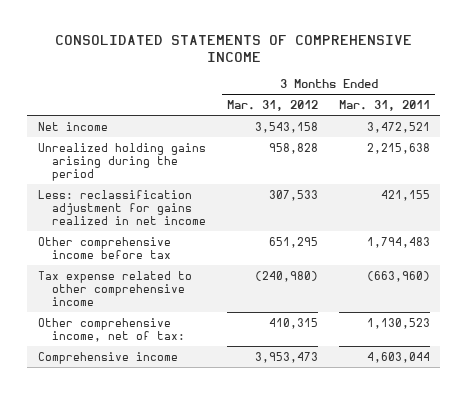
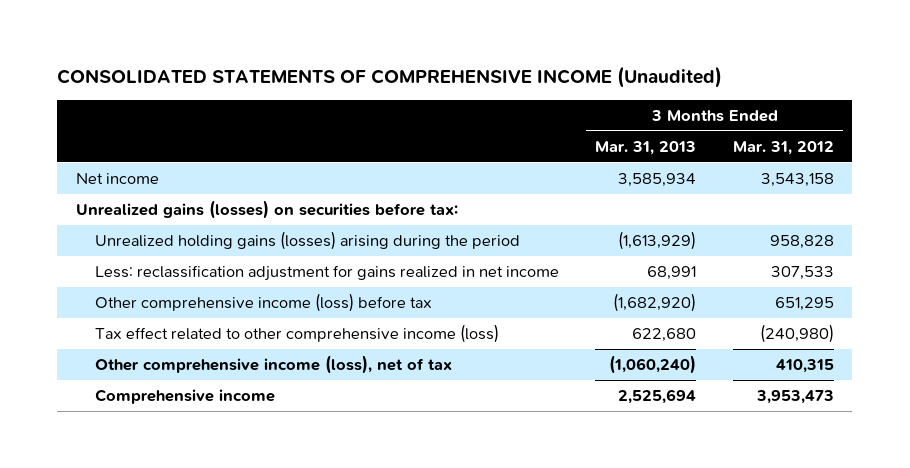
[54,34,412,63] CONSOLIDATED STATEMENTS OF COMPREHENSIVE INCOME -> [57,66,723,89] CONSOLIDATED STATEMENTS OF COMPREHENSIVE INCOME (Unaudited)
[338,100,430,112] Mar. 31, 2011 -> none
none -> [595,140,697,155] Mar. 31, 2013
none -> [75,200,458,220] Unrealized gains (losses) on securities before tax:
[37,142,206,182] Unrealized holding gains arising during the period -> [94,231,520,251] Unrealized holding gains (losses) arising during the period
[37,236,172,259] Other comprehensive income before tax -> [94,293,432,313] Other comprehensive income (loss) before tax
[37,270,192,307] Tax expense related to other comprehensive income -> [94,324,499,344] Tax effect related to other comprehensive income (loss)
[37,317,186,342] Other comprehensive income, net of tax: -> [94,355,452,375] Other comprehensive income (loss), net of tax

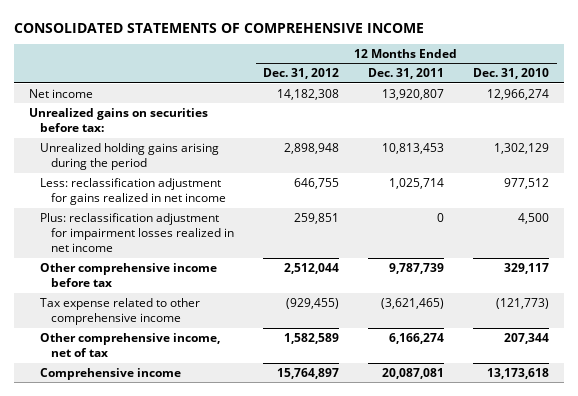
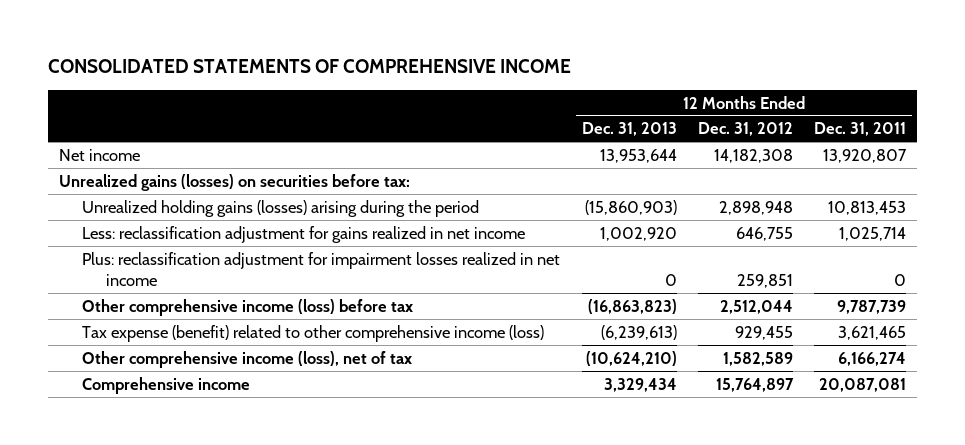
[473,68,550,80] Dec. 31, 2010 -> none
none -> [581,122,677,137] Dec. 31, 2013
[28,107,208,133] Unrealized gains on securities before tax: -> [58,173,410,191] Unrealized gains (losses) on securities before tax:
[39,142,219,171] Unrealized holding gains arising during the period -> [82,199,480,217] Unrealized holding gains (losses) arising during the period
[39,262,217,288] Other comprehensive income before tax -> [82,298,414,316] Other comprehensive income (loss) before tax
[39,297,200,326] Tax expense related to other comprehensive income -> [82,324,545,342] Tax expense (benefit) related to other comprehensive income (loss)
[286,297,340,309] (929,455) -> [734,325,793,340] 929,455
[381,297,445,309] (3,621,465) -> [838,325,907,340] 3,621,465
[39,332,220,358] Other comprehensive income, net of tax -> [82,350,413,368] Other comprehensive income (loss), net of tax

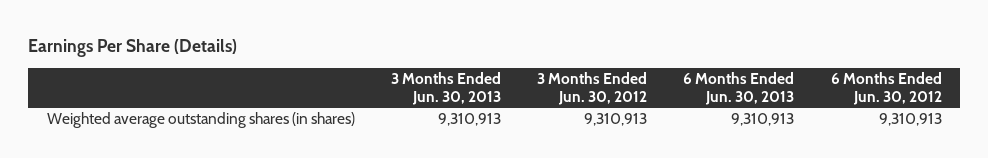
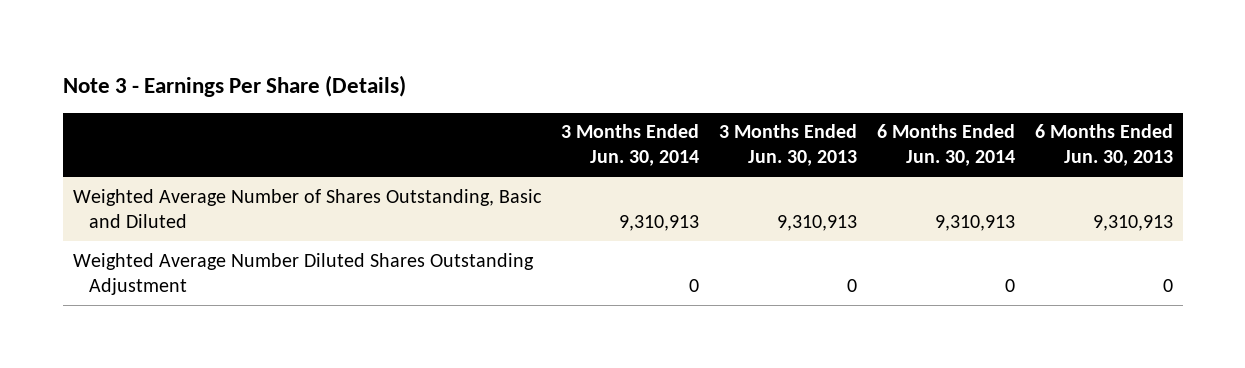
[28,39,238,58] Earnings Per Share (Details) -> [62,75,406,98] Note 3 - Earnings Per Share (Details)
[537,71,648,105] 3 Months Ended Jun. 30, 2012 -> none
[830,71,942,105] 6 Months Ended Jun. 30, 2012 -> none
none -> [560,124,699,167] 3 Months Ended Jun. 30, 2014
none -> [876,124,1015,167] 6 Months Ended Jun. 30, 2014
[46,112,355,129] Weighted average outstanding shares (in shares) -> [72,188,542,228] Weighted Average Number of Shares Outstanding, Basic and Diluted
none -> [72,252,534,295] Weighted Average Number Diluted Shares Outstanding Adjustment

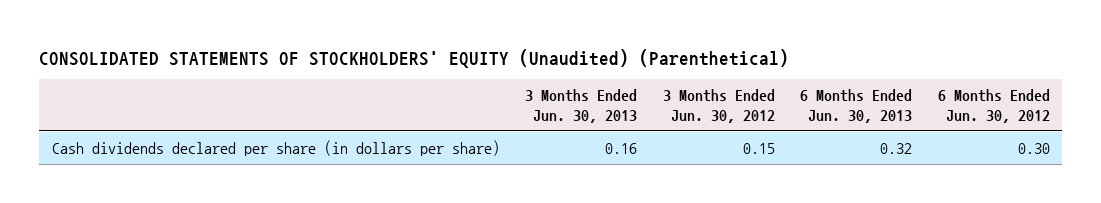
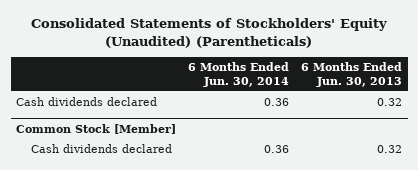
[38,48,789,68] CONSOLIDATED STATEMENTS OF STOCKHOLDERS' EQUITY (Unaudited) (Parenthetical) -> [31,18,388,48] Consolidated Statements of Stockholders' Equity (Unaudited) (Parentheticals)
[525,89,638,123] 3 Months Ended Jun. 30, 2013 -> none
[662,89,775,123] 3 Months Ended Jun. 30, 2012 -> none
[937,89,1050,123] 6 Months Ended Jun. 30, 2012 -> none
none -> [188,62,290,87] 6 Months Ended Jun. 30, 2014
[51,140,500,157] Cash dividends declared per share (in dollars per share) -> [16,97,158,107] Cash dividends declared
none -> [16,124,177,135] Common Stock [Member]
none -> [30,144,172,154] Cash dividends declared

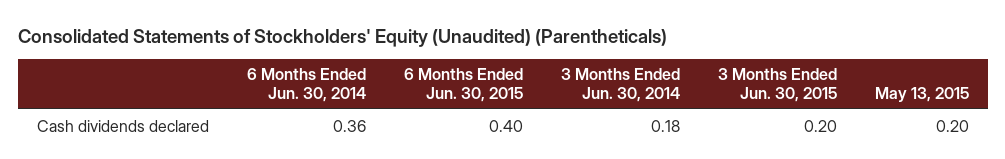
[300,62,402,87] 6 Months Ended Jun. 30, 2013 -> none
none -> [403,68,523,102] 6 Months Ended Jun. 30, 2015
none -> [560,68,680,102] 3 Months Ended Jun. 30, 2014
none -> [717,68,837,102] 3 Months Ended Jun. 30, 2015
none -> [874,86,969,102] May 13, 2015
[16,124,177,135] Common Stock [Member] -> none
[30,144,172,154] Cash dividends declared -> none

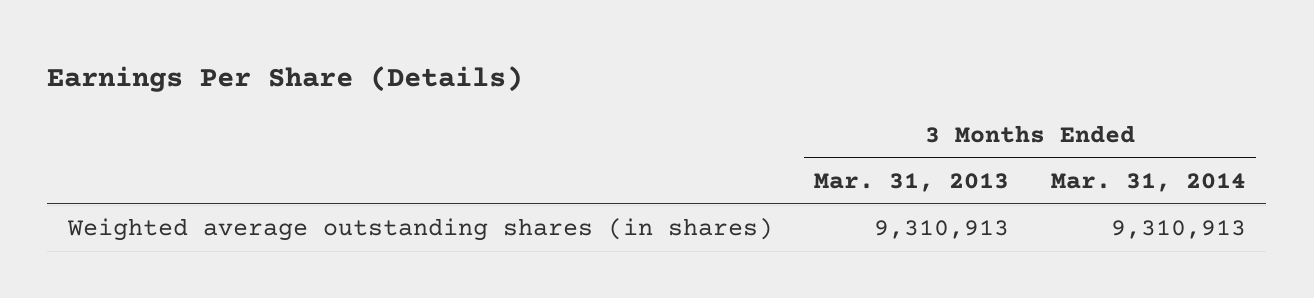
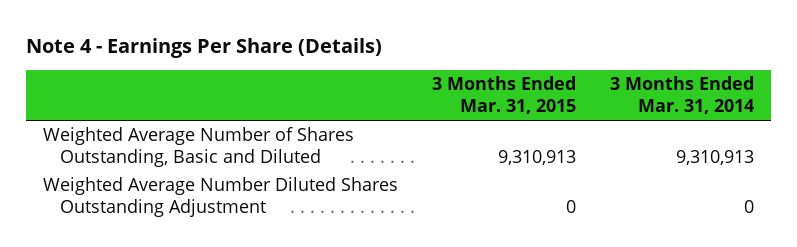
[47,66,524,93] Earnings Per Share (Details) -> [26,37,383,58] Note 4 - Earnings Per Share (Details)
[814,173,1010,193] Mar. 31, 2013 -> none
none -> [431,76,576,114] 3 Months Ended Mar. 31, 2015
[66,218,773,242] Weighted average outstanding shares (in shares) -> [42,127,354,167] Weighted Average Number of Shares Outstanding, Basic and Diluted
none -> [42,177,398,217] Weighted Average Number Diluted Shares Outstanding Adjustment

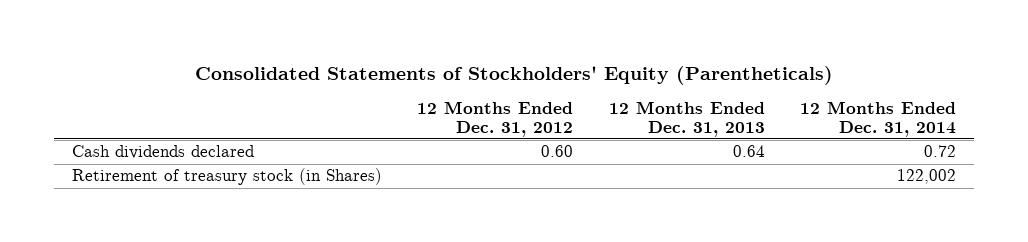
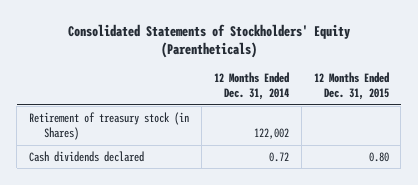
[417,100,574,137] 12 Months Ended Dec. 31, 2012 -> none
[608,100,765,137] 12 Months Ended Dec. 31, 2013 -> none
none -> [313,72,389,101] 12 Months Ended Dec. 31, 2015
[71,145,254,160] Cash dividends declared -> [29,150,145,162] Cash dividends declared

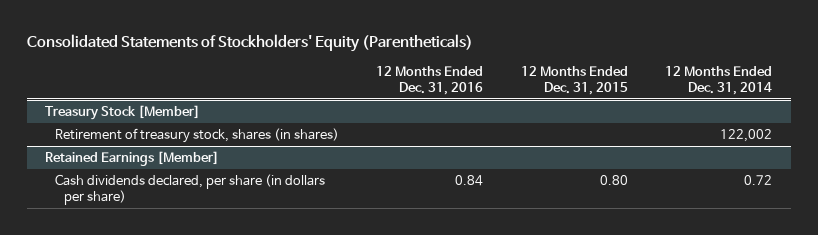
none -> [376,66,484,95] 12 Months Ended Dec. 31, 2016
none -> [45,105,201,121] Treasury Stock [Member]
[29,111,190,141] Retirement of treasury stock (in Shares) -> [54,128,339,144] Retirement of treasury stock, shares (in shares)
none -> [45,151,220,167] Retained Earnings [Member]
[29,150,145,162] Cash dividends declared -> [54,174,325,205] Cash dividends declared, per share (in dollars per share)

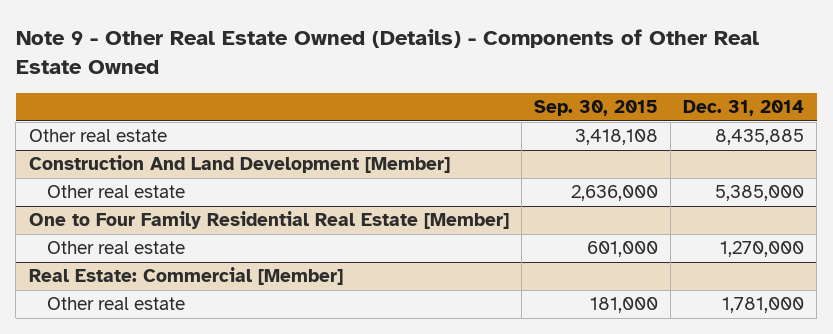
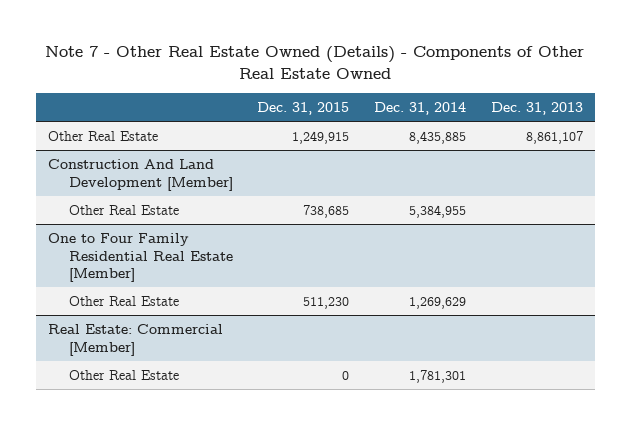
[15,29,759,75] Note 9 - Other Real Estate Owned (Details) - Components of Other Real Estate Owned -> [45,46,585,80] Note 7 - Other Real Estate Owned (Details) - Components of Other Real Estate Owned
[533,100,658,117] Sep. 30, 2015 -> none
none -> [257,101,350,115] Dec. 31, 2015
none -> [490,101,583,115] Dec. 31, 2013
[28,129,167,143] Other real estate -> [48,130,159,141] Other Real Estate
[47,185,186,199] Other real estate -> [68,204,179,215] Other Real Estate
[715,185,805,202] 5,385,000 -> [408,204,466,218] 5,384,955
[47,241,186,255] Other real estate -> [68,295,179,306] Other Real Estate
[720,241,805,258] 1,270,000 -> [408,296,466,309] 1,269,629
[47,297,186,311] Other real estate -> [68,369,179,380] Other Real Estate
[722,297,805,314] 1,781,000 -> [408,369,466,383] 1,781,301

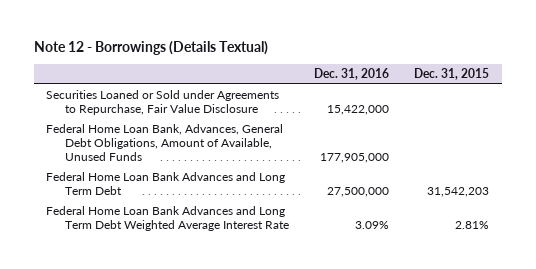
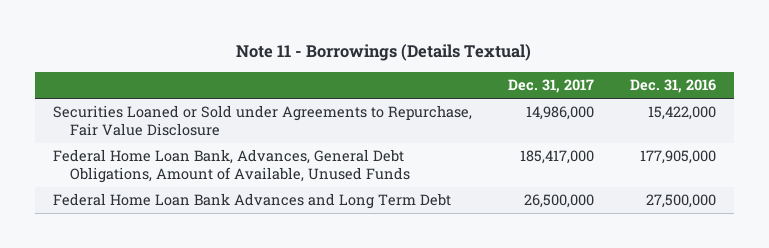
[33,41,268,56] Note 12 - Borrowings (Details Textual) -> [236,44,532,62] Note 11 - Borrowings (Details Textual)
[414,68,490,81] Dec. 31, 2015 -> none
none -> [507,79,594,94] Dec. 31, 2017
[46,206,289,232] Federal Home Loan Bank Advances and Long Term Debt Weighted Average Interest Rate -> none

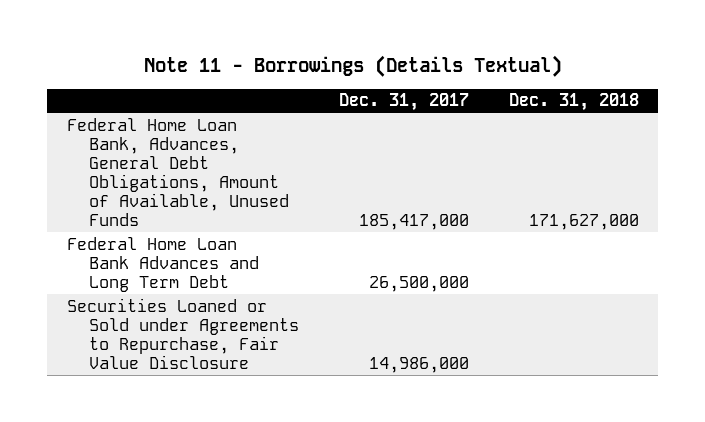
[630,79,717,94] Dec. 31, 2016 -> none
none -> [508,93,639,112] Dec. 31, 2018
[52,105,472,136] Securities Loaned or Sold under Agreements to Repurchase, Fair Value Disclosure -> [66,297,300,369] Securities Loaned or Sold under Agreements to Repurchase, Fair Value Disclosure

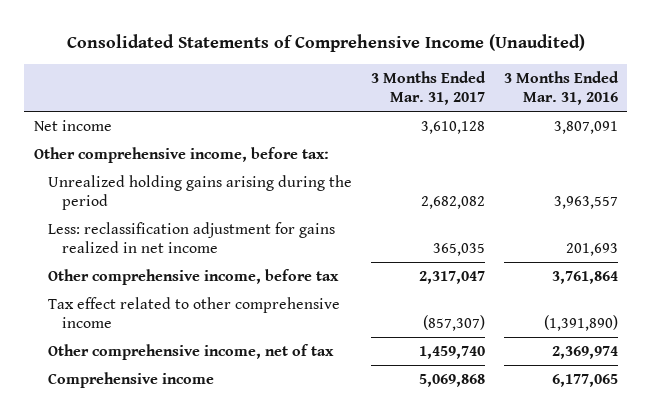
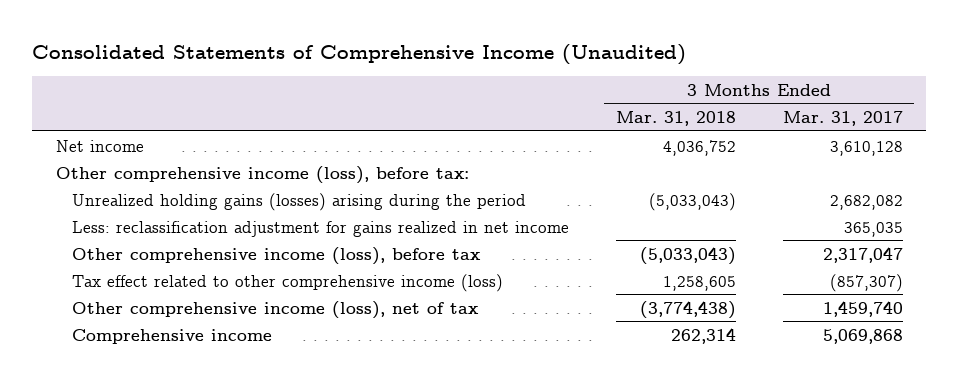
[503,70,619,106] 3 Months Ended Mar. 31, 2016 -> none
none -> [616,111,737,127] Mar. 31, 2018
[33,146,329,163] Other comprehensive income, before tax: -> [55,165,469,184] Other comprehensive income (loss), before tax:
[47,174,352,211] Unrealized holding gains arising during the period -> [72,192,527,211] Unrealized holding gains (losses) arising during the period
[47,268,339,285] Other comprehensive income, before tax -> [72,246,482,265] Other comprehensive income (loss), before tax
[47,296,340,329] Tax effect related to other comprehensive income -> [72,273,504,292] Tax effect related to other comprehensive income (loss)
[47,343,334,360] Other comprehensive income, net of tax -> [72,300,480,319] Other comprehensive income (loss), net of tax

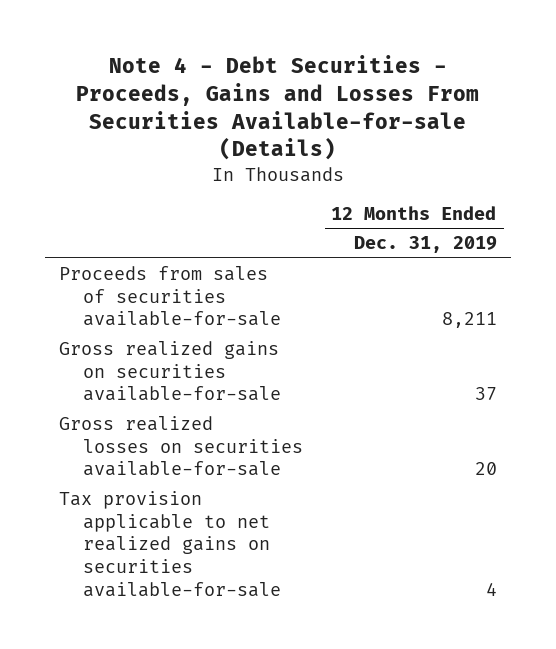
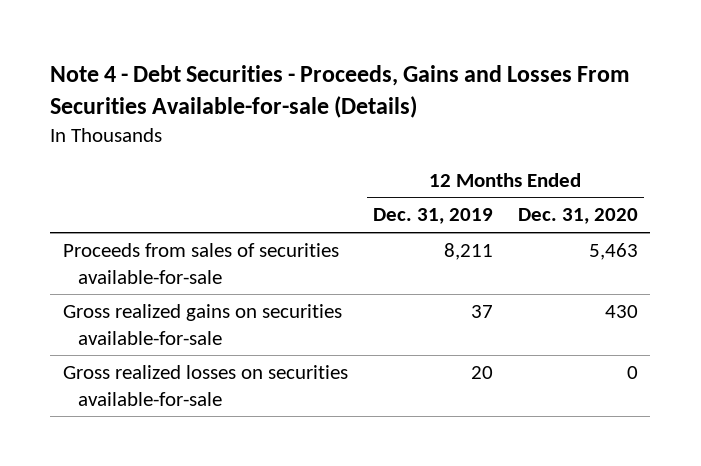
none -> [517,208,638,225] Dec. 31, 2020
[59,491,282,597] Tax provision applicable to net realized gains on securities available-for-sale -> none

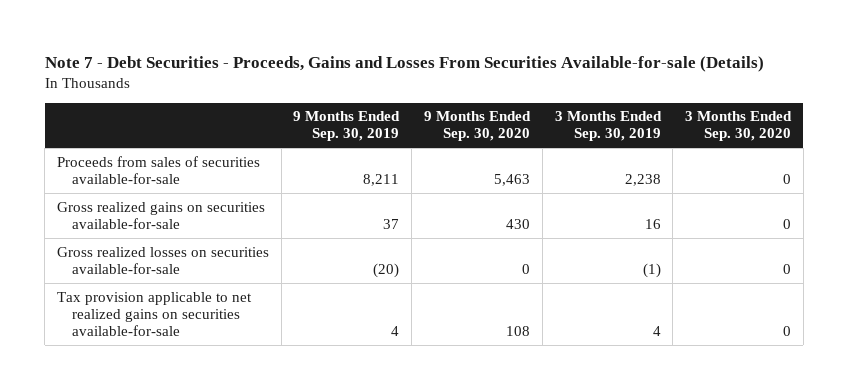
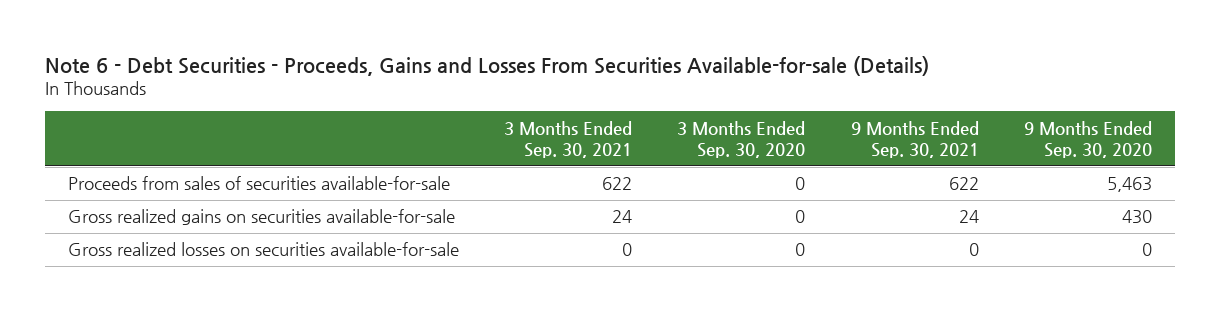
[44,55,764,72] Note 7 - Debt Securities - Proceeds, Gains and Losses From Securities Available-for-sale (Details) -> [45,55,930,76] Note 6 - Debt Securities - Proceeds, Gains and Losses From Securities Available-for-sale (Details)
[293,111,401,142] 9 Months Ended Sep. 30, 2019 -> none
[554,111,662,142] 3 Months Ended Sep. 30, 2019 -> none
none -> [504,120,633,159] 3 Months Ended Sep. 30, 2021
none -> [850,120,979,159] 9 Months Ended Sep. 30, 2021
[56,291,252,337] Tax provision applicable to net realized gains on securities available-for-sale -> none

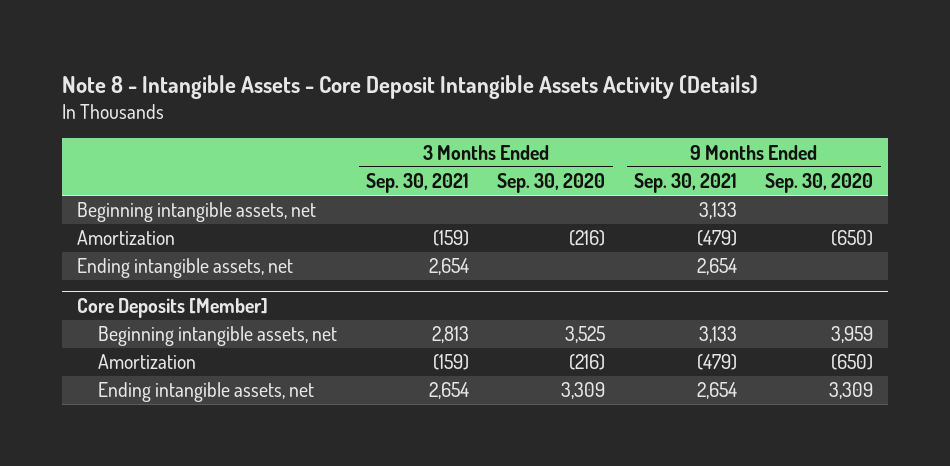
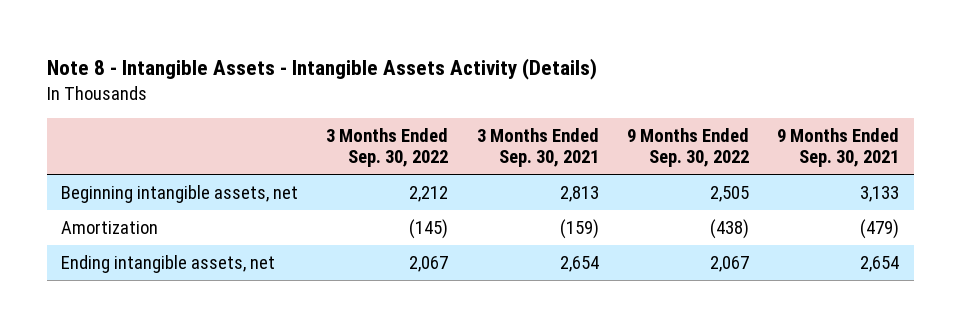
[62,74,759,99] Note 8 - Intangible Assets - Core Deposit Intangible Assets Activity (Details) -> [46,58,597,81] Note 8 - Intangible Assets - Intangible Assets Activity (Details)
[497,173,606,194] Sep. 30, 2020 -> none
[765,173,874,194] Sep. 30, 2020 -> none
none -> [326,127,449,168] 3 Months Ended Sep. 30, 2022
none -> [626,127,749,168] 9 Months Ended Sep. 30, 2022
[76,202,316,223] Beginning intangible assets, net -> none
[76,230,175,246] Amortization -> none
[76,258,293,279] Ending intangible assets, net -> none
[76,298,268,319] Core Deposits [Member] -> none

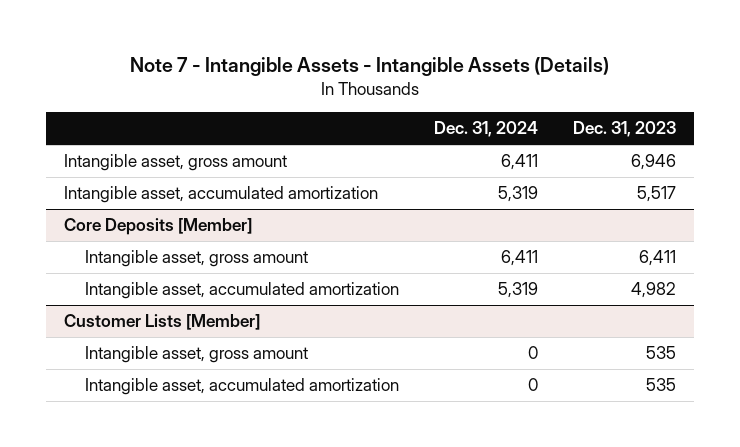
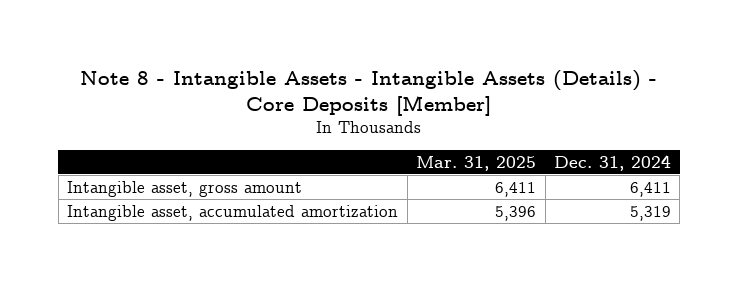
[129,57,609,77] Note 7 - Intangible Assets - Intangible Assets (Details) -> [80,69,658,116] Note 8 - Intangible Assets - Intangible Assets (Details) - Core Deposits [Member]
[573,121,677,138] Dec. 31, 2023 -> none
none -> [416,155,537,171] Mar. 31, 2025
[63,218,252,236] Core Deposits [Member] -> none
[85,250,309,268] Intangible asset, gross amount -> none
[85,282,400,300] Intangible asset, accumulated amortization -> none
[63,314,260,331] Customer Lists [Member] -> none
[85,346,309,364] Intangible asset, gross amount -> none
[85,378,400,396] Intangible asset, accumulated amortization -> none

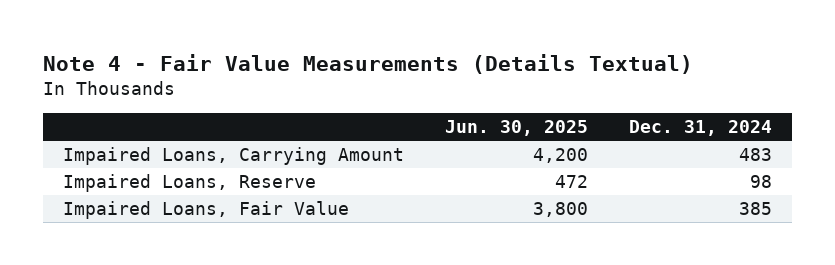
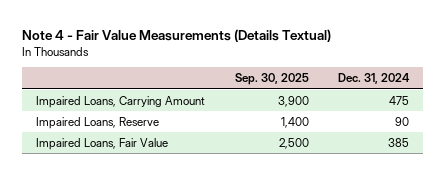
[444,120,588,137] Jun. 30, 2025 -> none
none -> [234,73,309,86] Sep. 30, 2025
[738,148,772,162] 483 -> [388,95,409,105] 475
[749,175,772,189] 98 -> [394,116,409,126] 90

